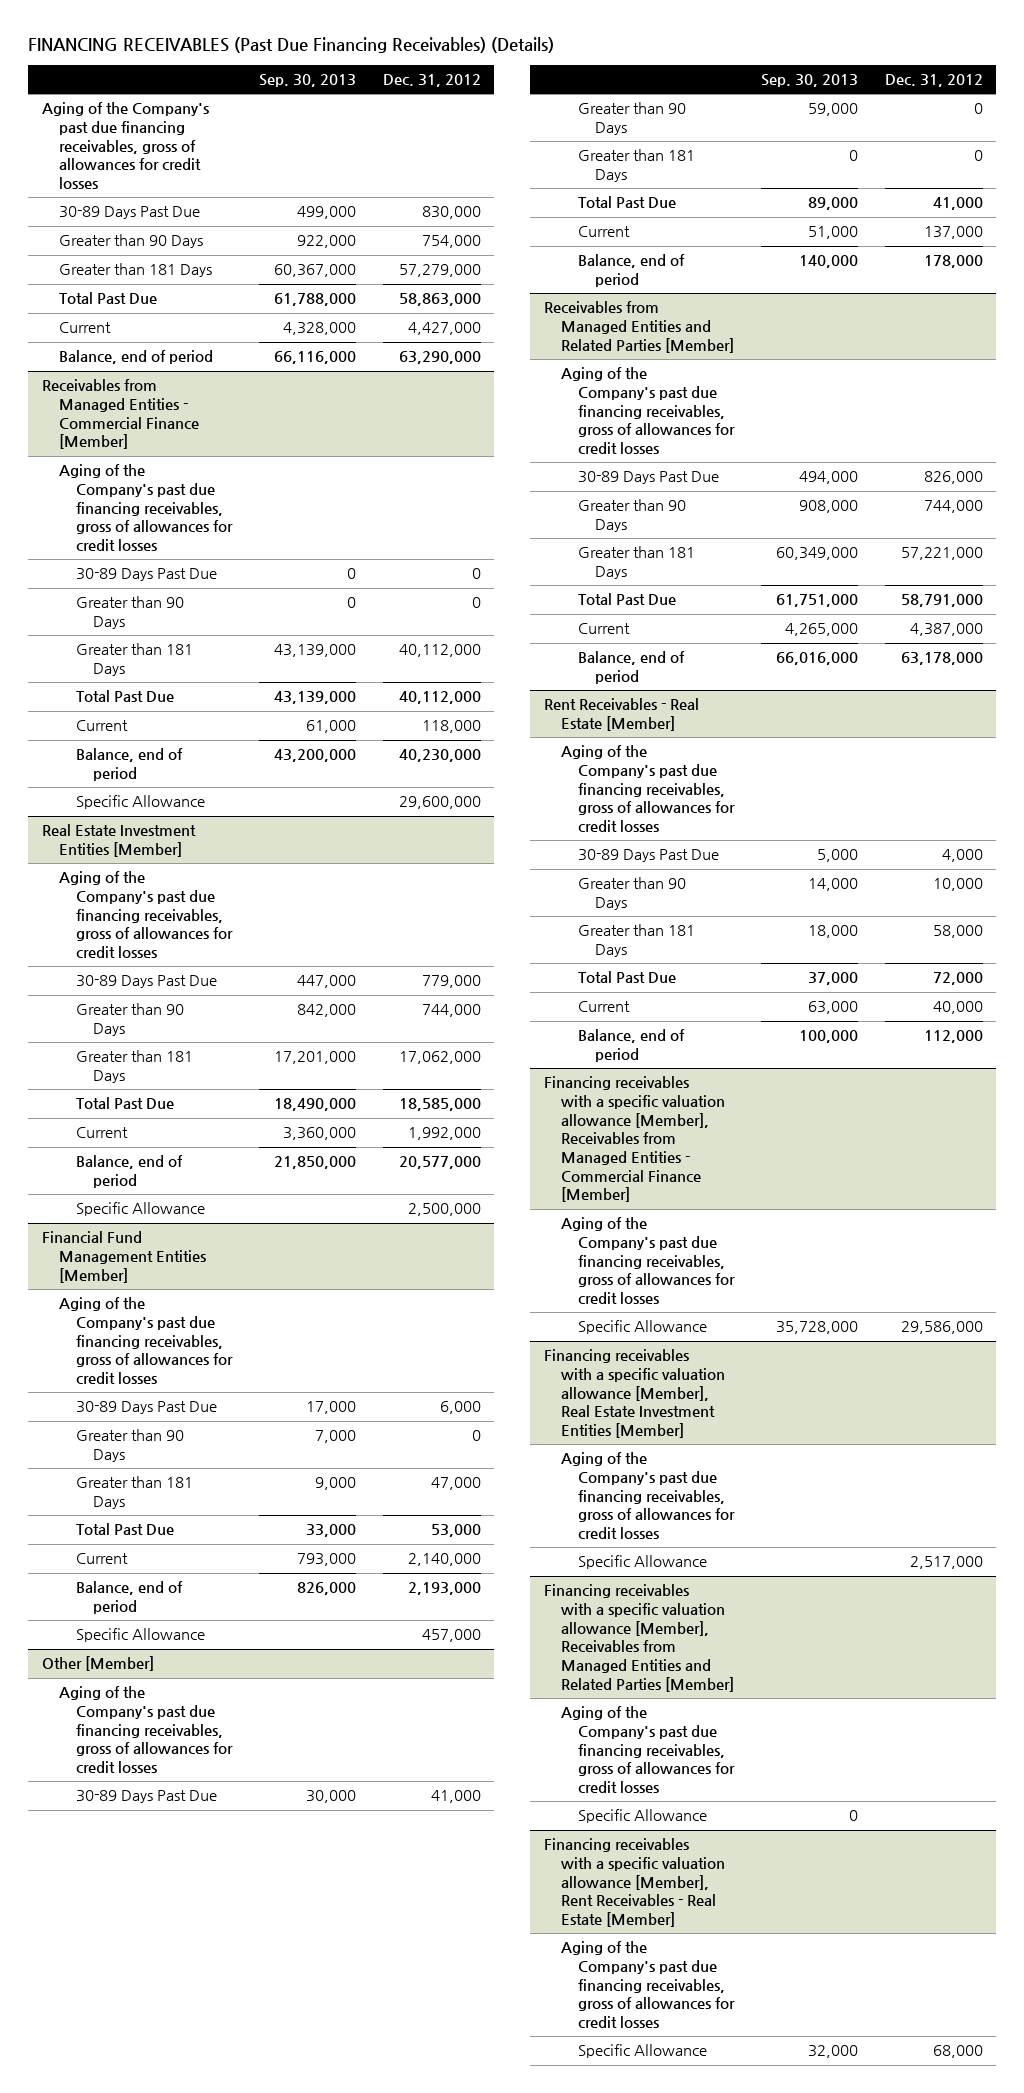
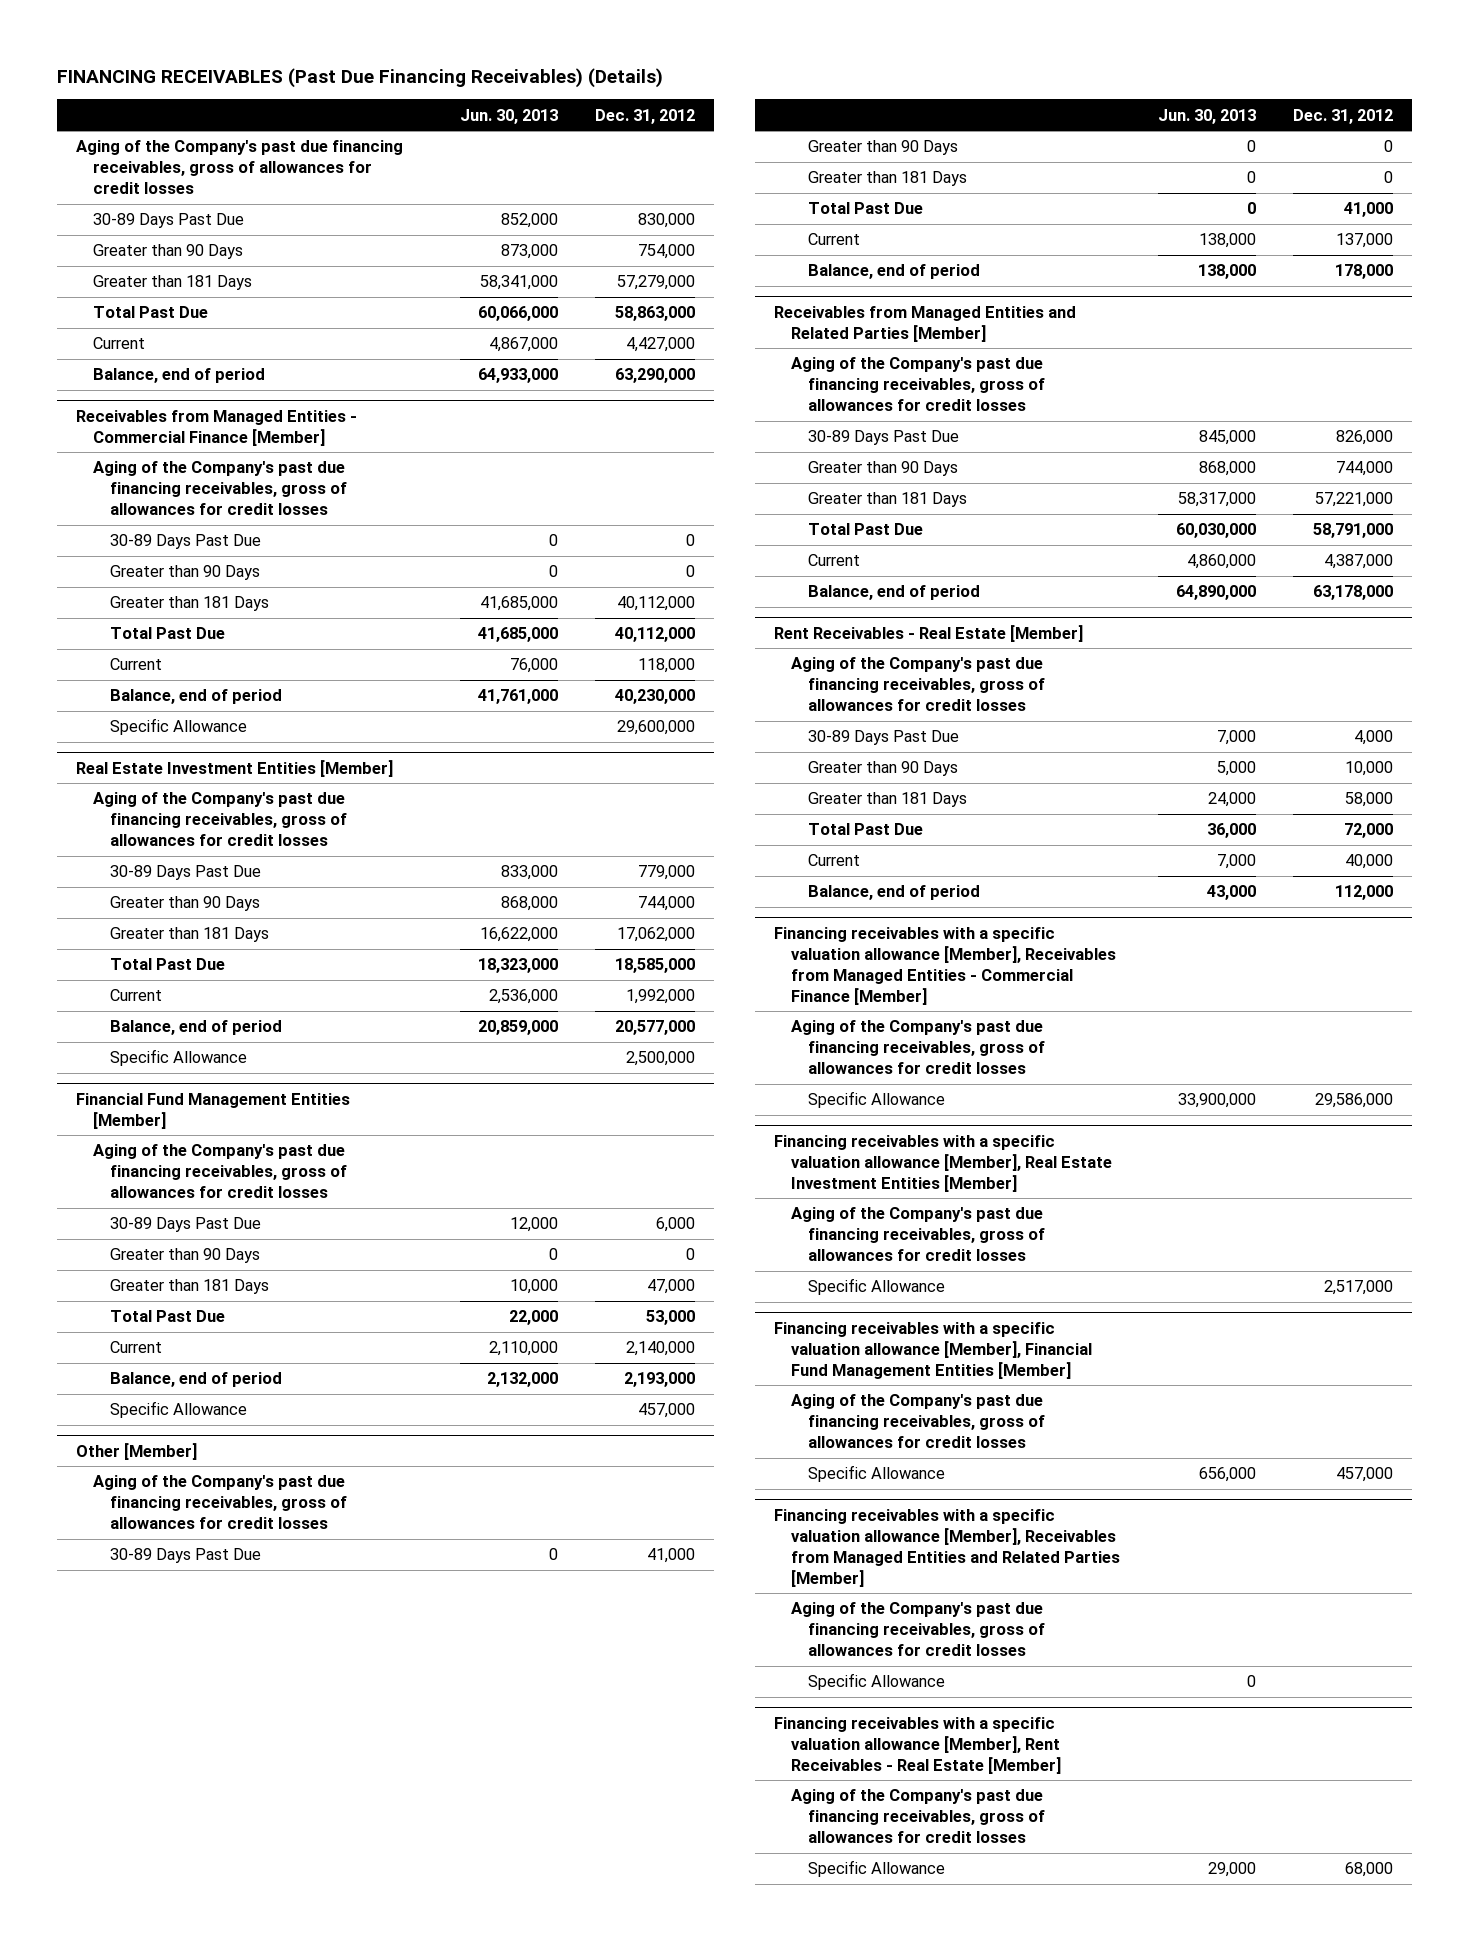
[258,74,356,88] Sep. 30, 2013 -> none
none -> [459,108,558,124] Jun. 30, 2013
none -> [774,1321,1092,1379] Financing receivables with a specific valuation allowance [Member], Financial Fund Management Entities [Member]
none -> [790,1394,1045,1449] Aging of the Company's past due financing receivables, gross of allowances for credit losses
none -> [807,1465,945,1483] Specific Allowance

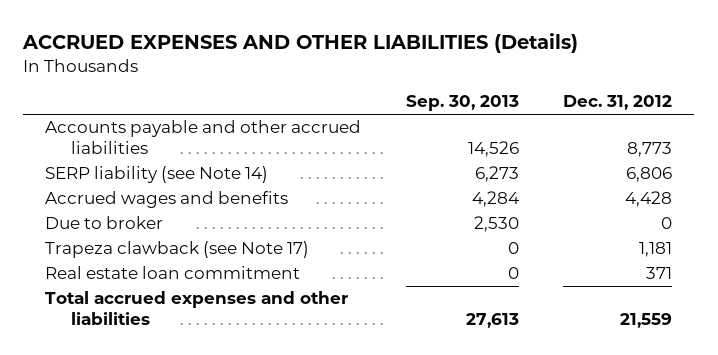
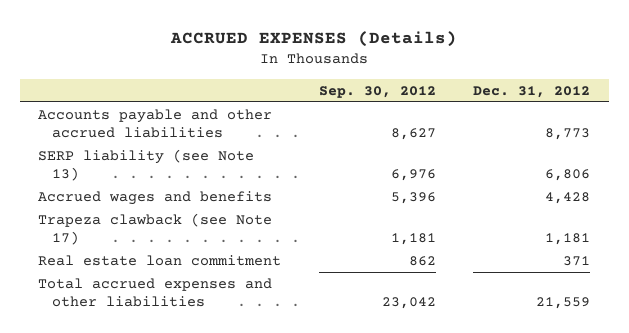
[22,33,579,54] ACCRUED EXPENSES AND OTHER LIABILITIES (Details) -> [170,31,458,48] ACCRUED EXPENSES (Details)
[405,95,519,112] Sep. 30, 2013 -> none
none -> [318,85,436,98] Sep. 30, 2012
[45,166,269,184] SERP liability (see Note 14) -> [38,148,255,182] SERP liability (see Note 13)
[45,216,164,230] Due to broker -> none

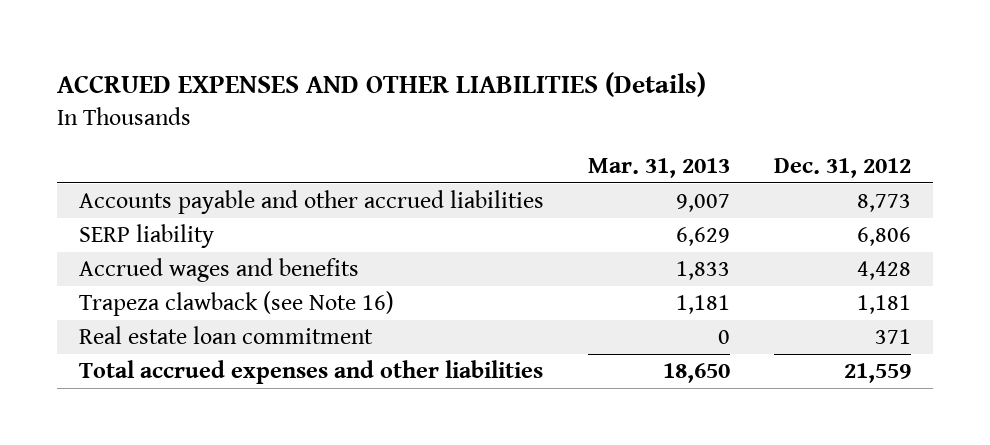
[170,31,458,48] ACCRUED EXPENSES (Details) -> [56,72,706,98] ACCRUED EXPENSES AND OTHER LIABILITIES (Details)
[318,85,436,98] Sep. 30, 2012 -> none
none -> [587,157,730,178] Mar. 31, 2013
[38,148,255,182] SERP liability (see Note 13) -> [78,224,214,249] SERP liability
[38,212,273,246] Trapeza clawback (see Note 17) -> [78,291,394,317] Trapeza clawback (see Note 16)

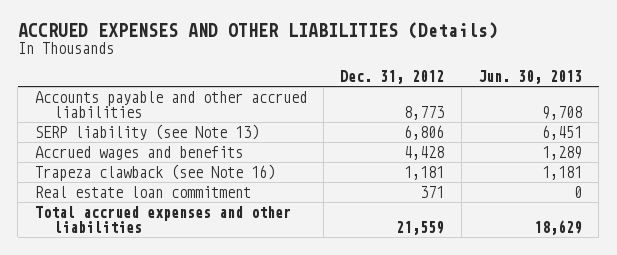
[587,157,730,178] Mar. 31, 2013 -> none
none -> [477,70,582,85] Jun. 30, 2013
[78,224,214,249] SERP liability -> [34,123,259,140] SERP liability (see Note 13)

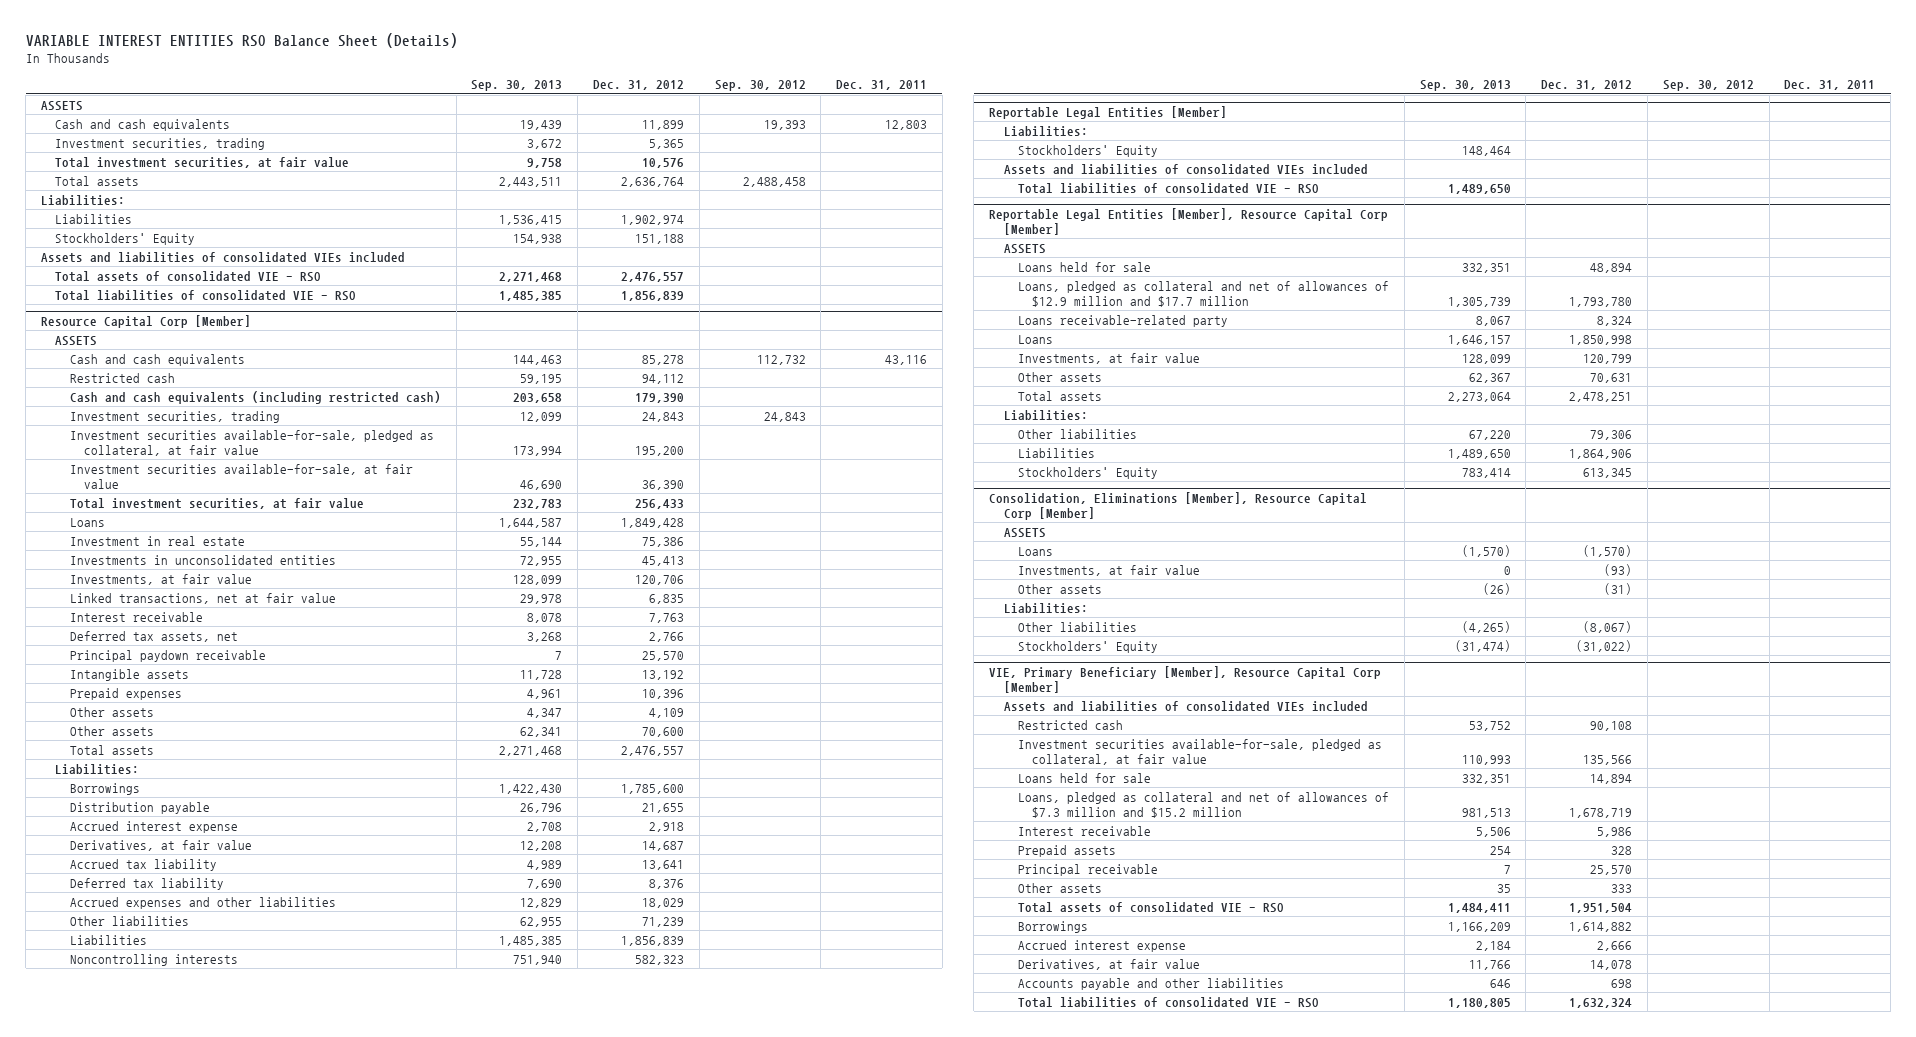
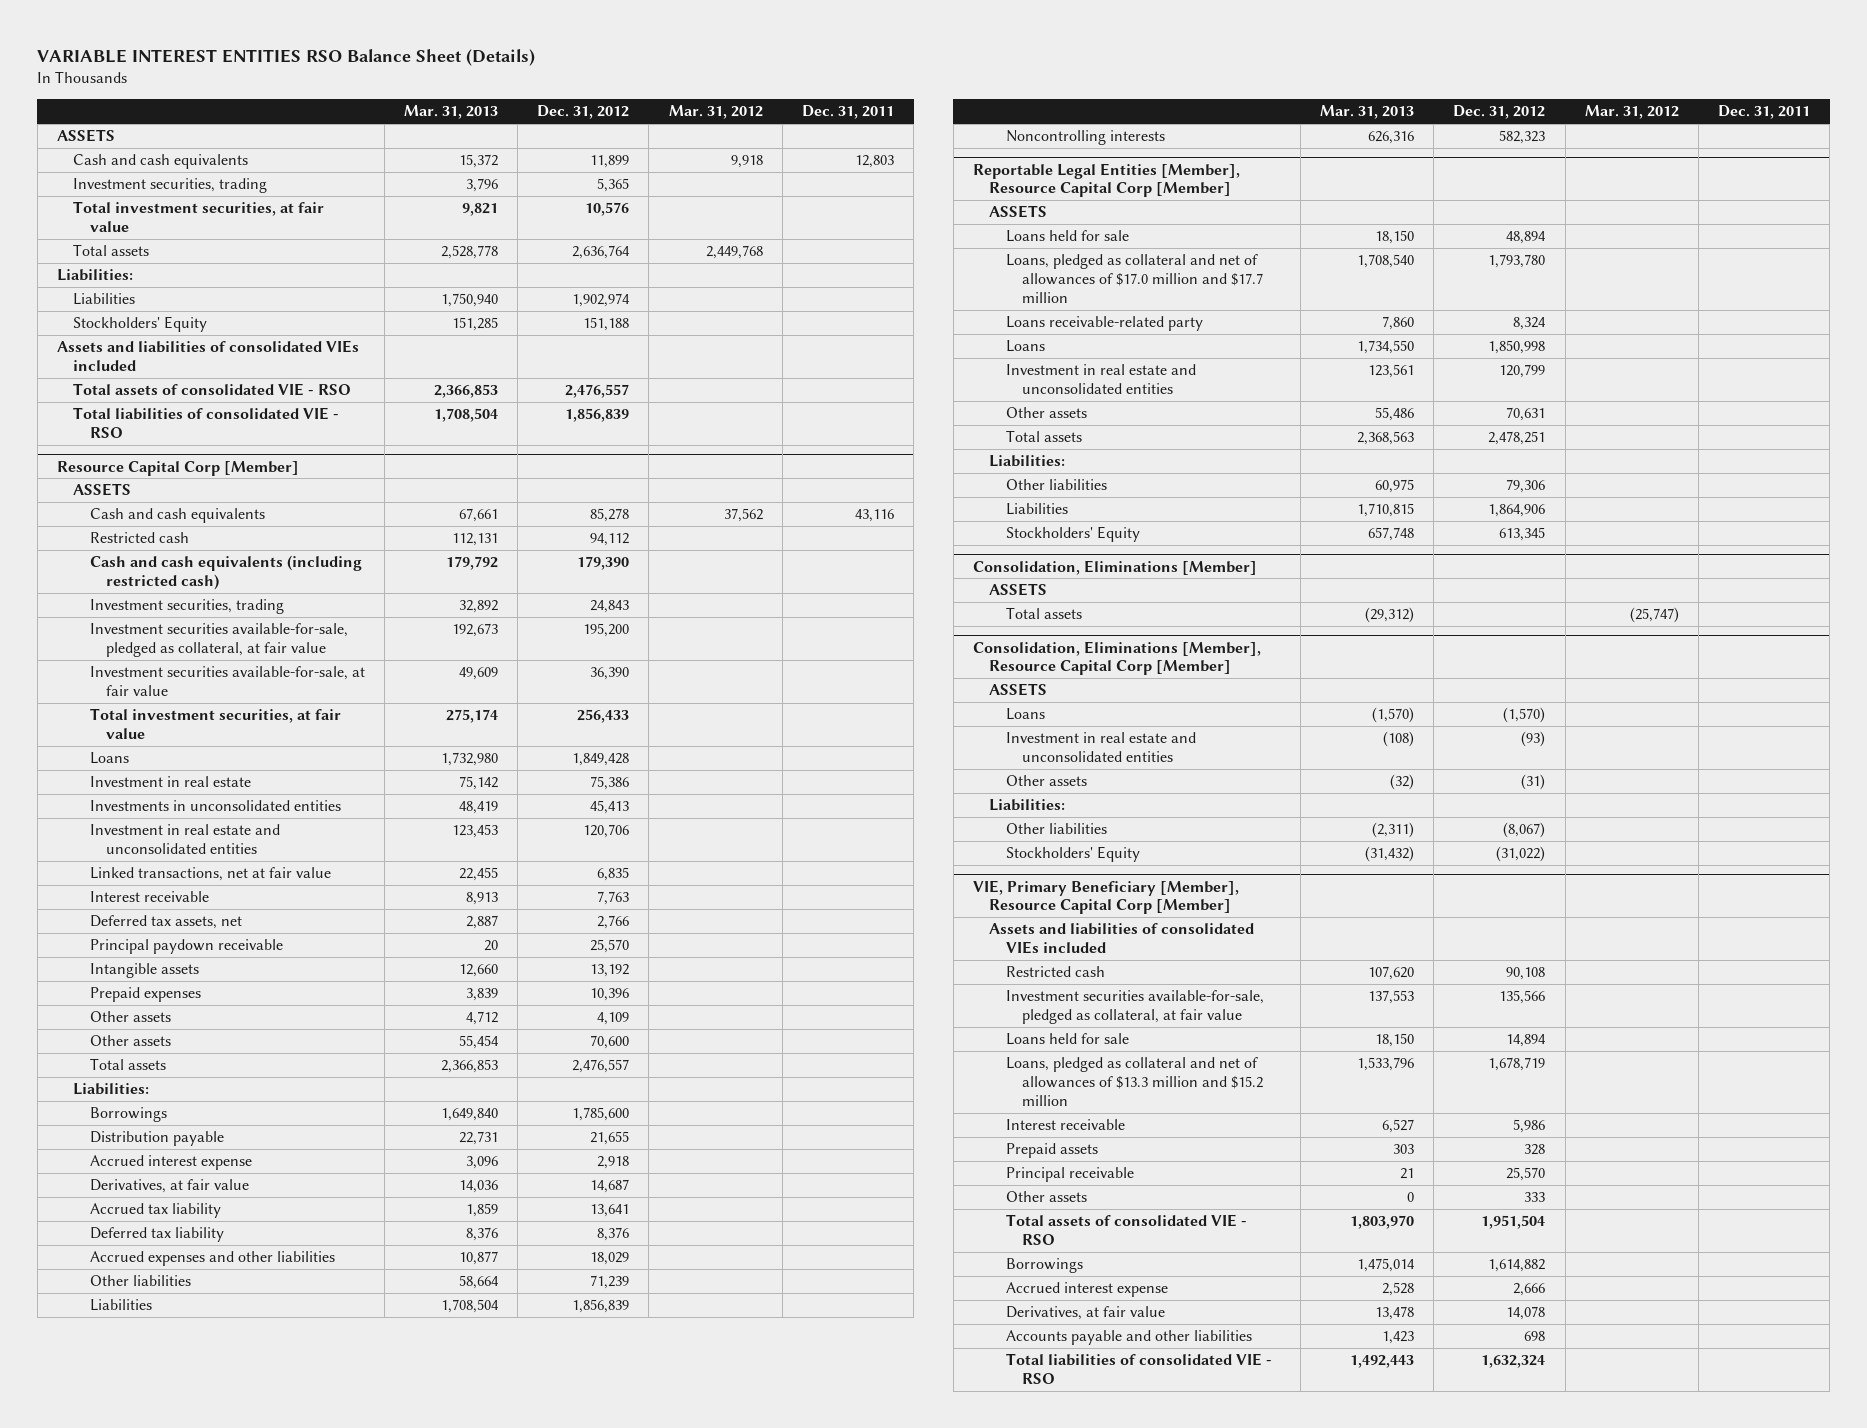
[471,80,563,92] Sep. 30, 2013 -> none
[714,80,806,92] Sep. 30, 2012 -> none
none -> [404,105,499,120] Mar. 31, 2013
none -> [668,105,763,120] Mar. 31, 2012
[69,573,252,585] Investments, at fair value -> [89,824,280,854] Investment in real estate and unconsolidated entities
[989,106,1228,120] Reportable Legal Entities [Member] -> none
[1003,125,1088,137] Liabilities: -> none
[1017,144,1158,157] Stockholders' Equity -> none
[1003,163,1368,175] Assets and liabilities of consolidated VIEs included -> none
[1017,182,1319,194] Total liabilities of consolidated VIE - RSO -> none
[1017,280,1389,307] Loans, pledged as collateral and net of allowances of $12.9 million and $17.7 million -> [1005,254,1264,303] Loans, pledged as collateral and net of allowances of $17.0 million and $17.7 million
[1017,352,1200,364] Investments, at fair value -> [1005,364,1196,394] Investment in real estate and unconsolidated entities
none -> [972,559,1257,575] Consolidation, Eliminations [Member]
none -> [989,583,1048,597] ASSETS
none -> [1005,607,1082,620] Total assets
[1017,564,1200,576] Investments, at fair value -> [1005,732,1196,762] Investment in real estate and unconsolidated entities
[1017,791,1389,818] Loans, pledged as collateral and net of allowances of $7.3 million and $15.2 million -> [1005,1057,1264,1106] Loans, pledged as collateral and net of allowances of $13.3 million and $15.2 million

